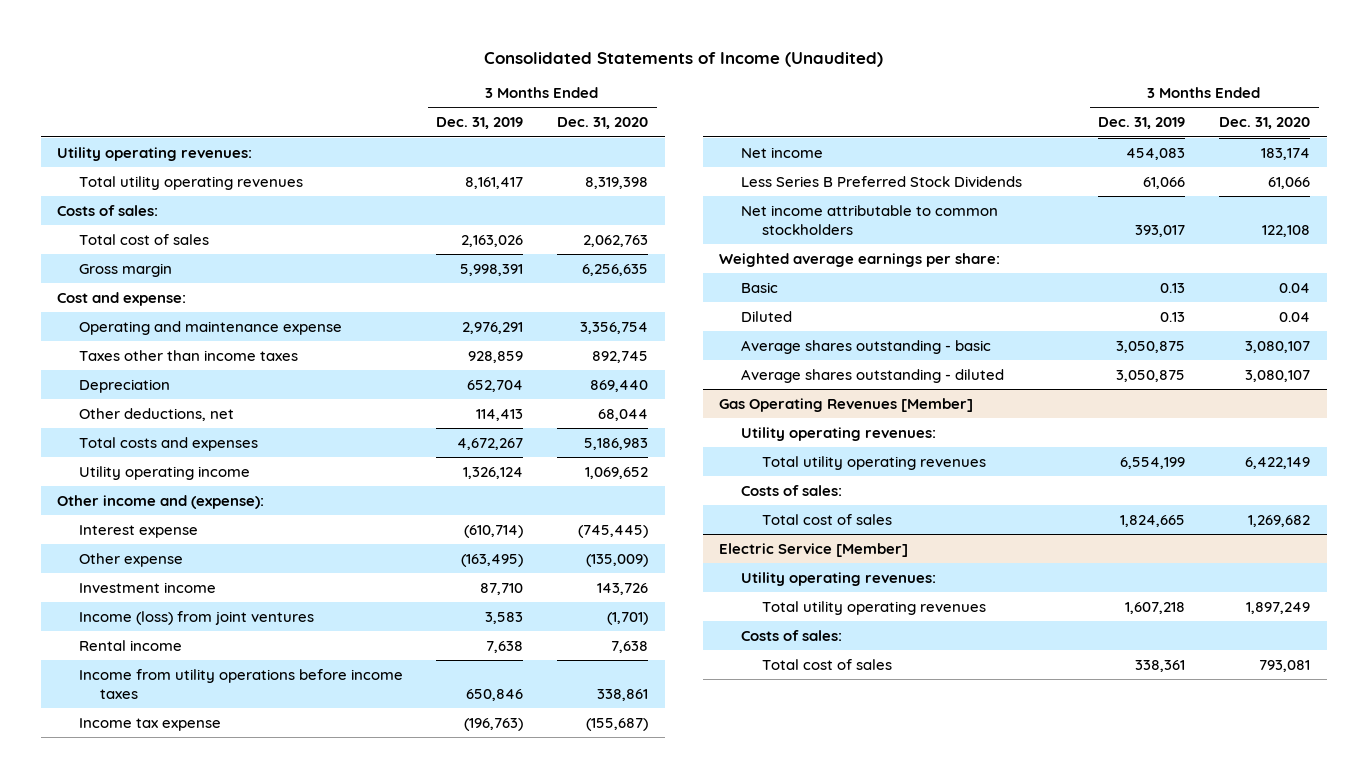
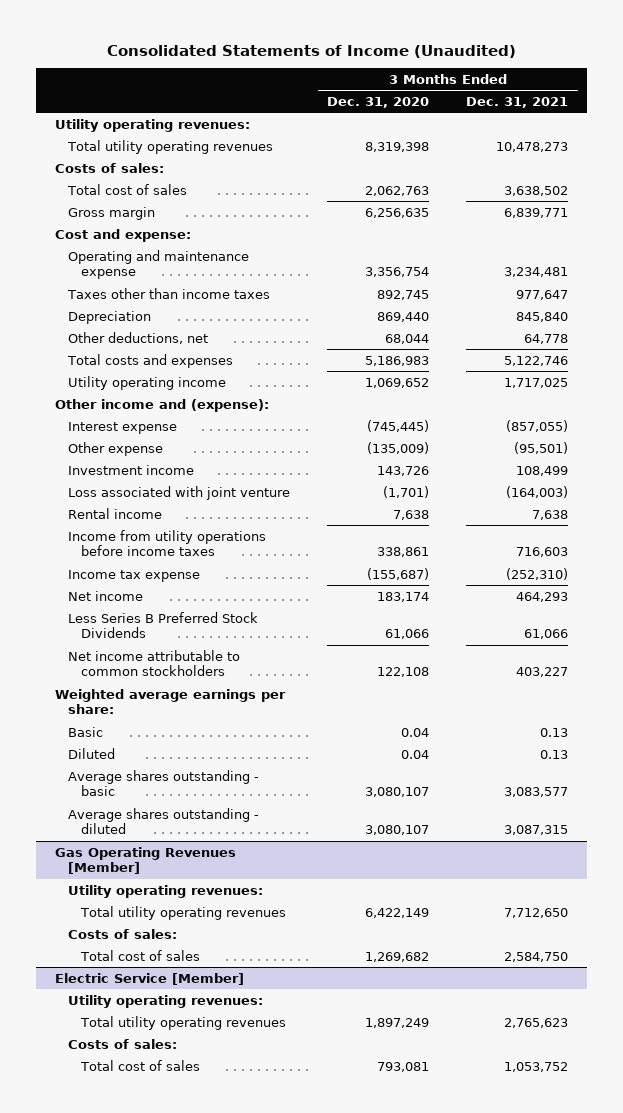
[436,117,524,130] Dec. 31, 2019 -> none
none -> [466,96,569,108] Dec. 31, 2021
[78,610,314,625] Income (loss) from joint ventures -> [67,485,290,500] Loss associated with joint venture

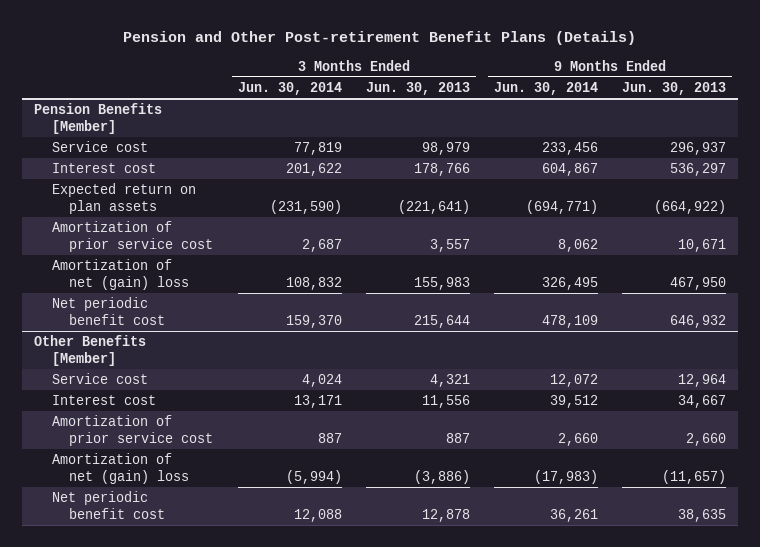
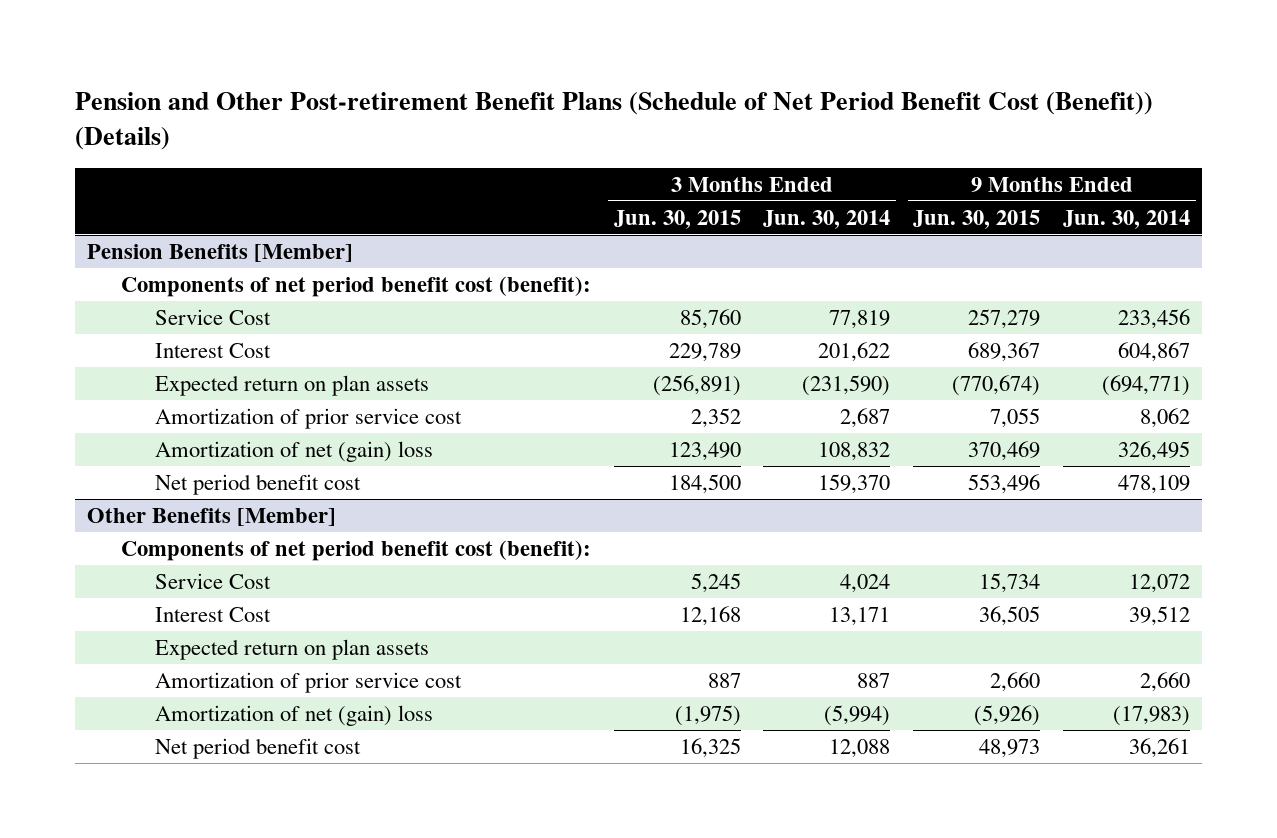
[122,31,636,46] Pension and Other Post-retirement Benefit Plans (Details) -> [75,92,1154,151] Pension and Other Post-retirement Benefit Plans (Schedule of Net Period Benefit Cost (Benefit)) (Details)
[365,81,470,95] Jun. 30, 2013 -> none
[621,81,726,95] Jun. 30, 2013 -> none
none -> [613,209,741,229] Jun. 30, 2015
none -> [913,209,1041,229] Jun. 30, 2015
none -> [120,275,591,297] Components of net period benefit cost (benefit):
[51,140,148,152] Service cost -> [154,308,271,325] Service Cost
[51,162,156,173] Interest cost -> [154,342,271,358] Interest Cost
[51,296,166,325] Net periodic benefit cost -> [154,473,361,495] Net period benefit cost
none -> [120,539,591,561] Components of net period benefit cost (benefit):
[51,372,148,384] Service cost -> [154,572,271,589] Service Cost
[51,394,156,405] Interest cost -> [154,606,271,622] Interest Cost
none -> [154,638,429,660] Expected return on plan assets
[51,490,166,519] Net periodic benefit cost -> [154,737,361,759] Net period benefit cost

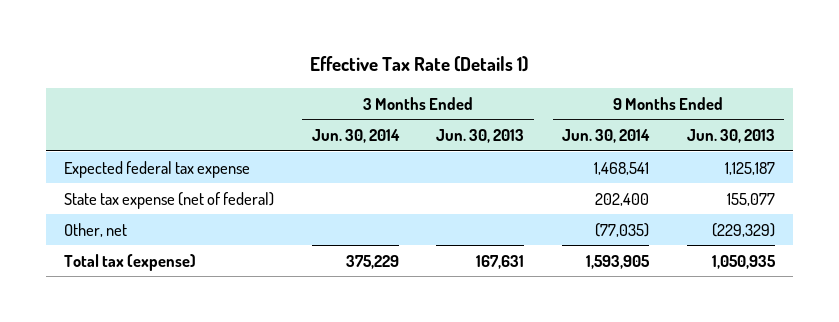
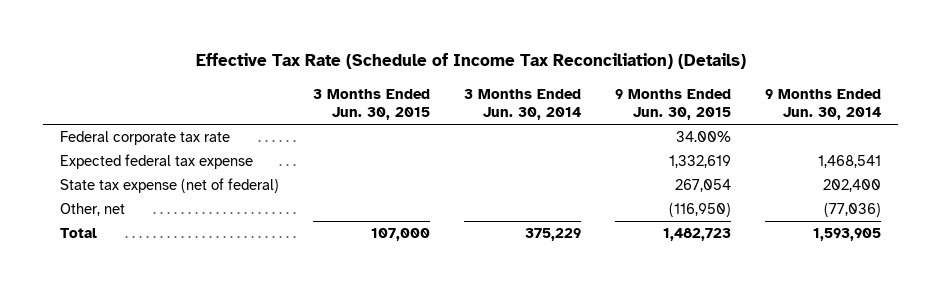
[310,56,529,73] Effective Tax Rate (Details 1) -> [195,53,746,70] Effective Tax Rate (Schedule of Income Tax Reconciliation) (Details)
[436,129,525,144] Jun. 30, 2013 -> none
[686,129,775,144] Jun. 30, 2013 -> none
none -> [313,88,431,121] 3 Months Ended Jun. 30, 2015
none -> [615,88,732,121] 9 Months Ended Jun. 30, 2015
none -> [60,131,231,146] Federal corporate tax rate
[595,222,650,237] (77,035) -> [824,203,882,218] (77,036)
[64,253,197,271] Total tax (expense) -> [60,228,98,239] Total

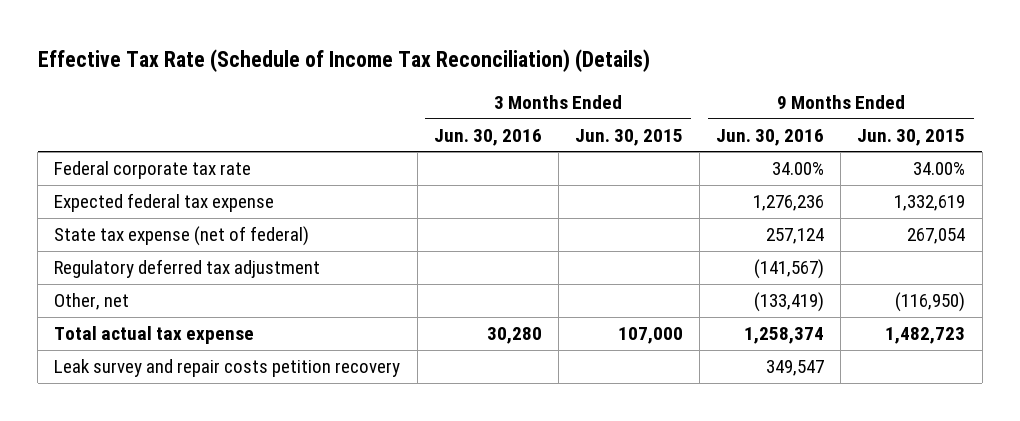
[464,88,582,121] 3 Months Ended Jun. 30, 2014 -> none
[765,88,882,121] 9 Months Ended Jun. 30, 2014 -> none
none -> [433,128,542,146] Jun. 30, 2016
none -> [716,128,825,146] Jun. 30, 2016
none -> [54,259,321,279] Regulatory deferred tax adjustment
[60,228,98,239] Total -> [54,326,255,345] Total actual tax expense
none -> [54,359,401,378] Leak survey and repair costs petition recovery

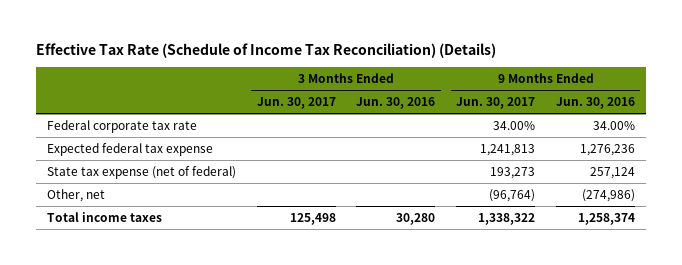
[574,128,683,146] Jun. 30, 2015 -> none
[857,128,966,146] Jun. 30, 2015 -> none
none -> [256,97,336,110] Jun. 30, 2017
none -> [456,97,536,110] Jun. 30, 2017
[54,259,321,279] Regulatory deferred tax adjustment -> none
[54,359,401,378] Leak survey and repair costs petition recovery -> none
[754,292,825,313] (133,419) -> [582,188,636,202] (274,986)
[54,326,255,345] Total actual tax expense -> [46,211,162,222] Total income taxes

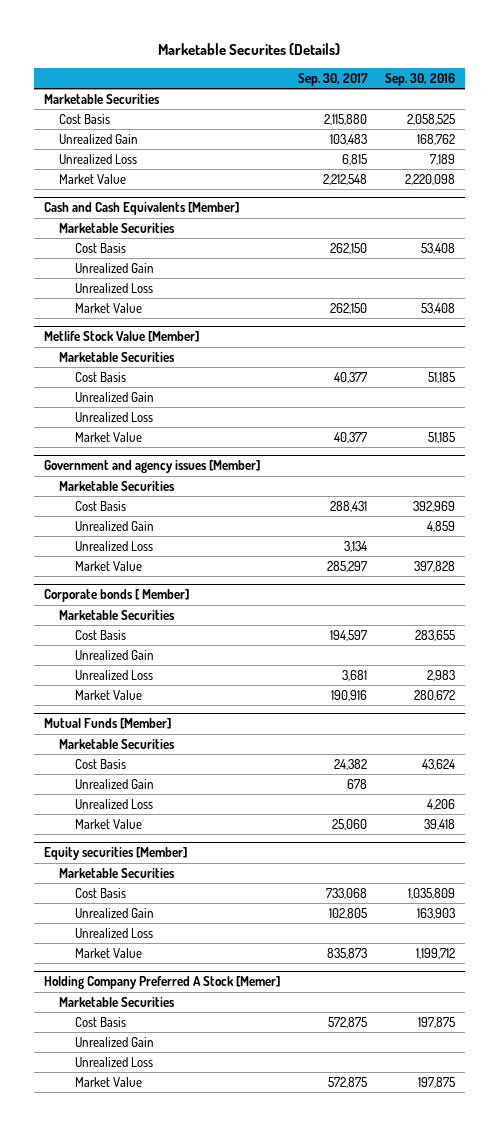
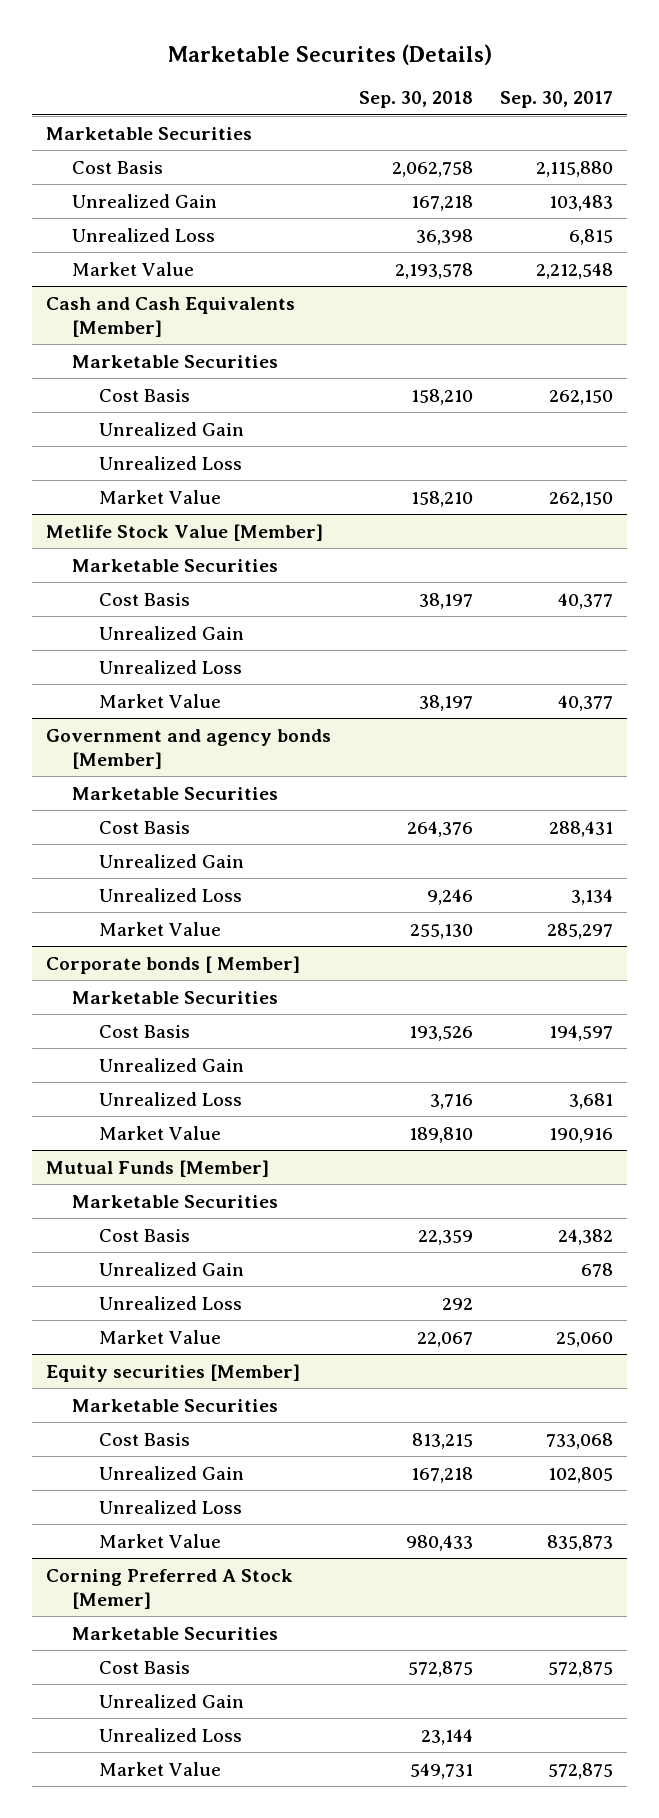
[385,72,456,86] Sep. 30, 2016 -> none
none -> [358,91,473,109] Sep. 30, 2018
[43,460,260,474] Government and agency issues [Member] -> [46,728,332,769] Government and agency bonds [Member]
[43,976,280,990] Holding Company Preferred A Stock [Memer] -> [46,1568,294,1609] Corning Preferred A Stock [Memer]

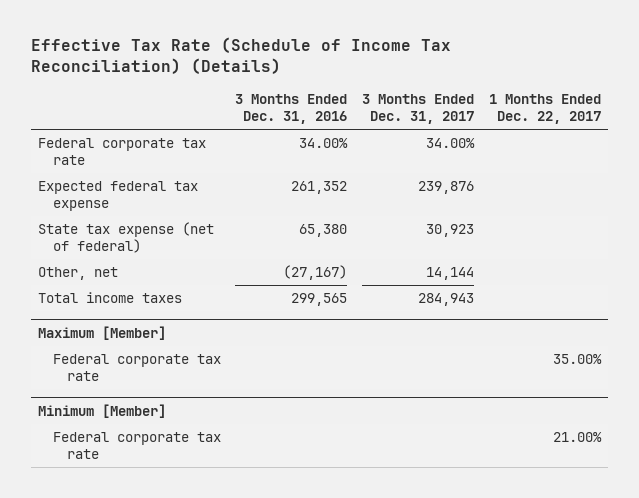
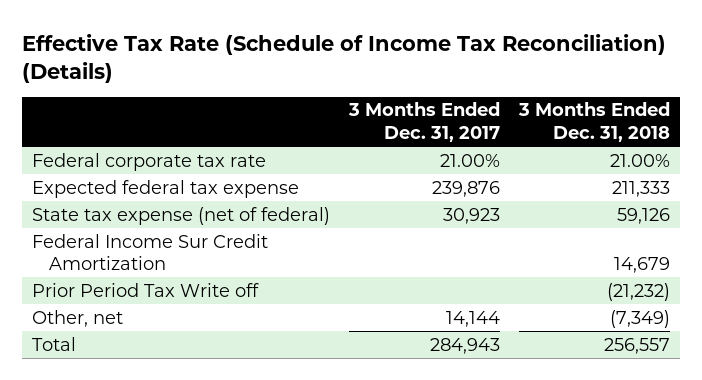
[235,93,348,124] 3 Months Ended Dec. 31, 2016 -> none
[488,93,601,124] 1 Months Ended Dec. 22, 2017 -> none
none -> [518,102,671,142] 3 Months Ended Dec. 31, 2018
[426,138,476,149] 34.00% -> [440,153,501,167] 21.00%
none -> [32,233,269,271] Federal Income Sur Credit Amortization
none -> [32,282,260,297] Prior Period Tax Write off
[37,325,166,340] Maximum [Member] -> none
[52,354,221,382] Federal corporate tax rate -> none
[37,403,166,418] Minimum [Member] -> none
[52,432,221,460] Federal corporate tax rate -> none
[37,292,182,304] Total income taxes -> [32,336,77,351] Total

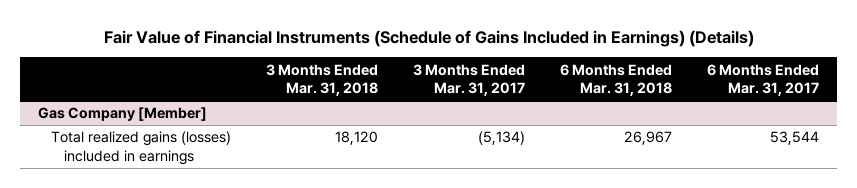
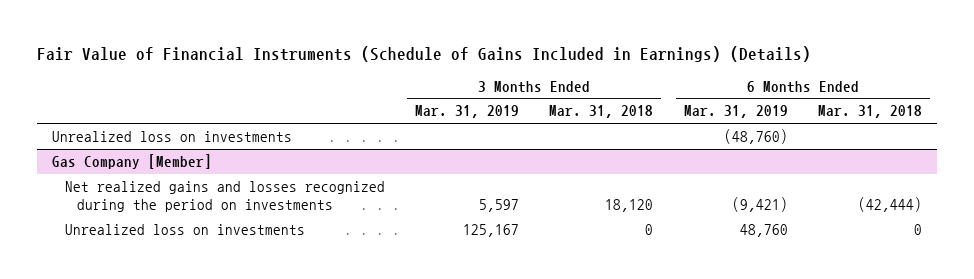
[413,63,526,97] 3 Months Ended Mar. 31, 2017 -> none
[707,63,820,97] 6 Months Ended Mar. 31, 2017 -> none
none -> [415,105,520,119] Mar. 31, 2019
none -> [683,105,788,119] Mar. 31, 2019
none -> [52,130,293,142] Unrealized loss on investments
[51,131,232,165] Total realized gains (losses) included in earnings -> [64,180,385,212] Net realized gains and losses recognized during the period on investments
[624,131,673,146] 26,967 -> [858,196,923,212] (42,444)
none -> [64,223,305,235] Unrealized loss on investments

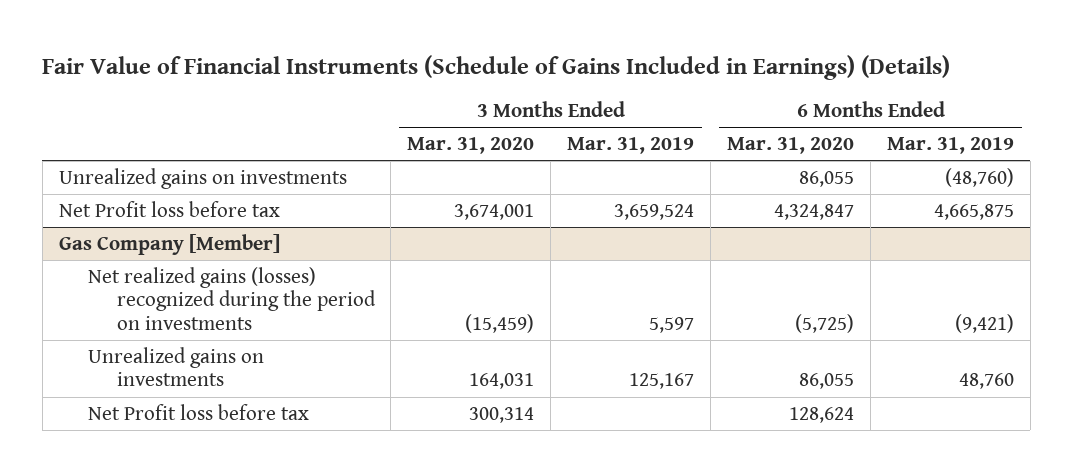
[549,105,654,119] Mar. 31, 2018 -> none
[818,105,923,119] Mar. 31, 2018 -> none
none -> [407,137,535,155] Mar. 31, 2020
none -> [727,137,855,155] Mar. 31, 2020
[52,130,293,142] Unrealized loss on investments -> [58,167,347,189] Unrealized gains on investments
none -> [58,200,280,217] Net Profit loss before tax
[64,180,385,212] Net realized gains and losses recognized during the period on investments -> [87,266,376,330] Net realized gains (losses) recognized during the period on investments
[64,223,305,235] Unrealized loss on investments -> [87,346,264,387] Unrealized gains on investments
none -> [87,403,309,420] Net Profit loss before tax

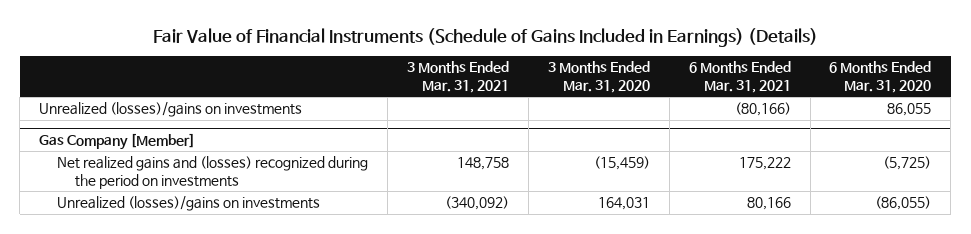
[567,137,695,155] Mar. 31, 2019 -> none
[887,137,1015,155] Mar. 31, 2019 -> none
none -> [407,61,510,93] 3 Months Ended Mar. 31, 2021
none -> [688,61,791,93] 6 Months Ended Mar. 31, 2021
[58,200,280,217] Net Profit loss before tax -> none
[58,167,347,189] Unrealized gains on investments -> [39,102,303,118] Unrealized (losses)/gains on investments
[87,403,309,420] Net Profit loss before tax -> none
[87,266,376,330] Net realized gains (losses) recognized during the period on investments -> [57,156,369,189] Net realized gains and (losses) recognized during the period on investments
[87,346,264,387] Unrealized gains on investments -> [57,196,321,212] Unrealized (losses)/gains on investments
[799,373,855,390] 86,055 -> [875,196,932,211] (86,055)

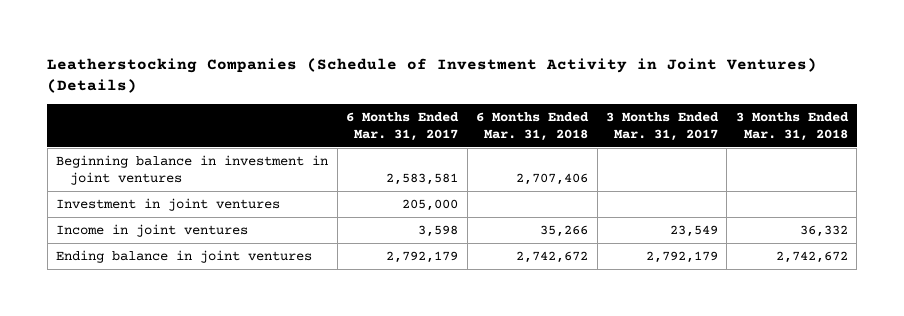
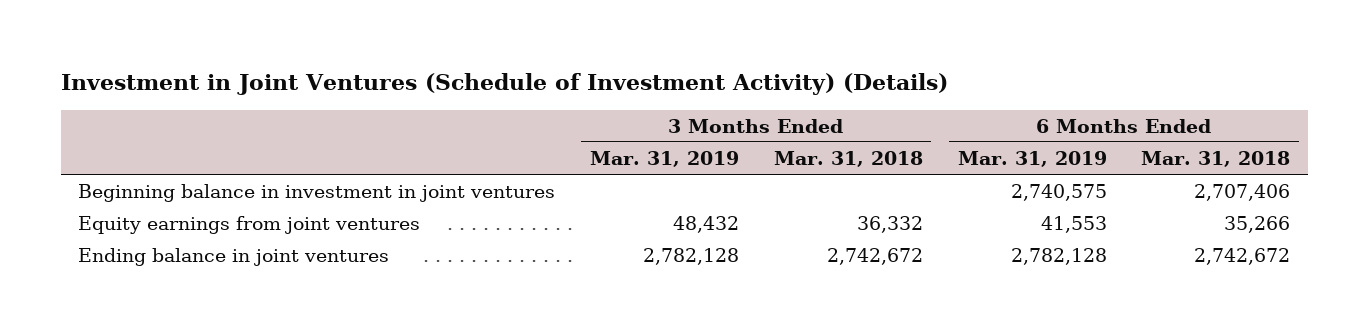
[47,57,818,94] Leatherstocking Companies (Schedule of Investment Activity in Joint Ventures) (Details) -> [60,73,948,96] Investment in Joint Ventures (Schedule of Investment Activity) (Details)
[346,112,460,141] 6 Months Ended Mar. 31, 2017 -> none
[605,112,719,141] 3 Months Ended Mar. 31, 2017 -> none
none -> [589,150,739,167] Mar. 31, 2019
none -> [957,150,1107,167] Mar. 31, 2019
[56,198,281,212] Investment in joint ventures -> none
[56,224,249,238] Income in joint ventures -> [78,216,421,235] Equity earnings from joint ventures

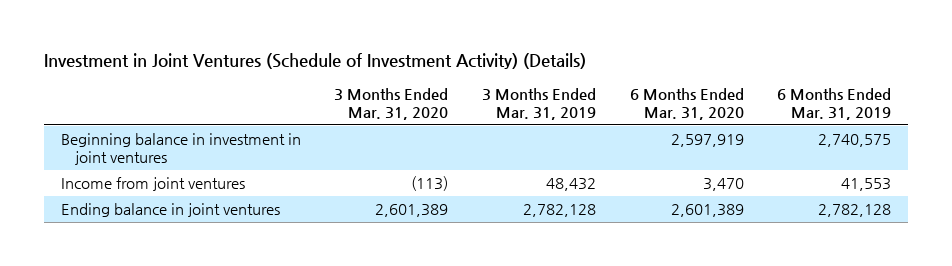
[773,150,923,167] Mar. 31, 2018 -> none
[1141,150,1291,167] Mar. 31, 2018 -> none
none -> [334,87,449,120] 3 Months Ended Mar. 31, 2020
none -> [629,87,744,120] 6 Months Ended Mar. 31, 2020
[78,216,421,235] Equity earnings from joint ventures -> [60,177,245,192] Income from joint ventures

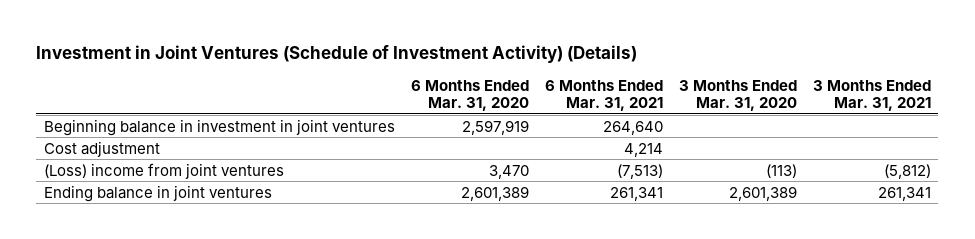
[482,87,597,120] 3 Months Ended Mar. 31, 2019 -> none
[777,87,892,120] 6 Months Ended Mar. 31, 2019 -> none
none -> [544,79,663,112] 6 Months Ended Mar. 31, 2021
none -> [812,79,931,112] 3 Months Ended Mar. 31, 2021
none -> [44,140,161,157] Cost adjustment
[60,177,245,192] Income from joint ventures -> [44,162,285,179] (Loss) income from joint ventures

